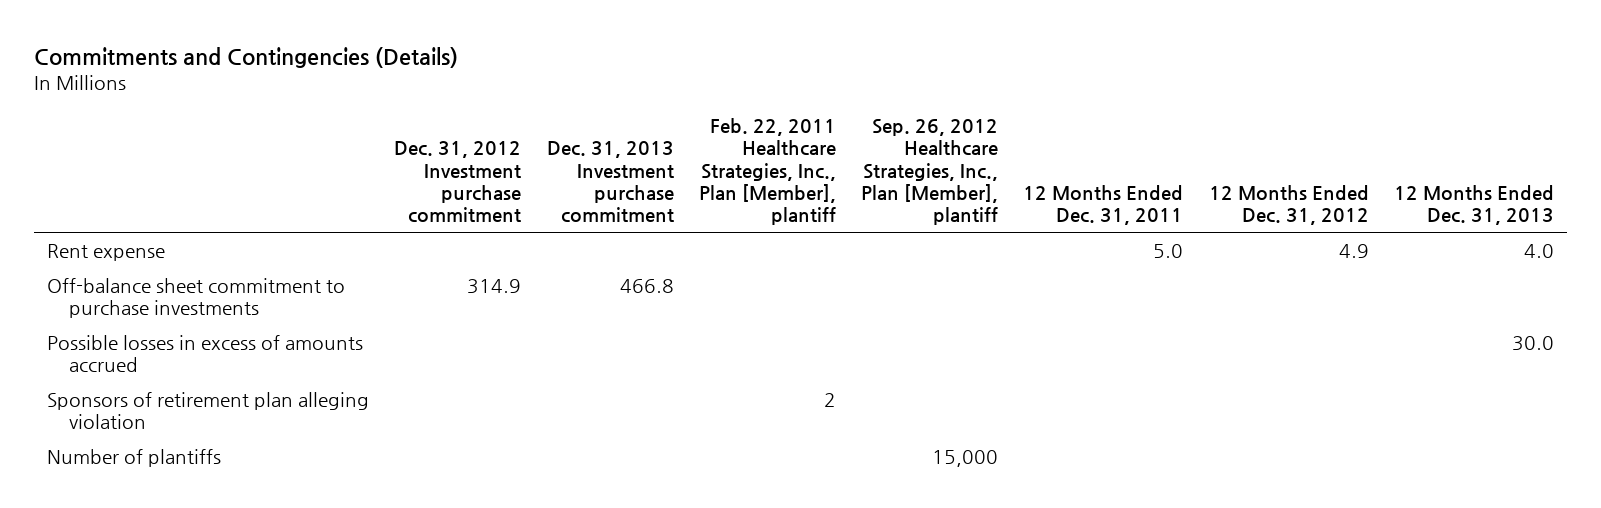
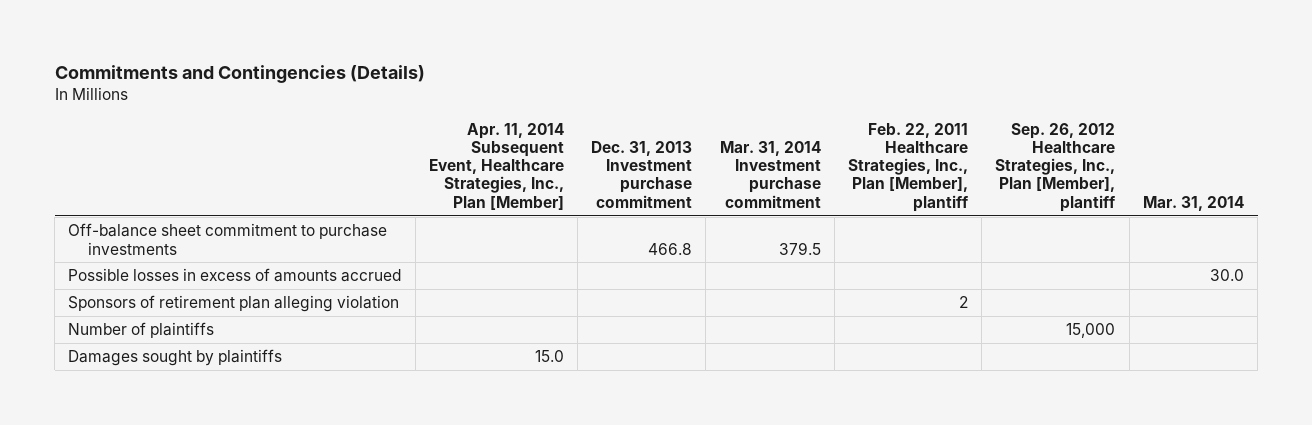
[394,141,522,224] Dec. 31, 2012 Investment purchase commitment -> none
[1023,184,1184,226] 12 Months Ended Dec. 31, 2011 -> none
[1208,184,1369,226] 12 Months Ended Dec. 31, 2012 -> none
[1394,184,1555,226] 12 Months Ended Dec. 31, 2013 -> none
none -> [428,123,564,210] Apr. 11, 2014 Subsequent Event, Healthcare Strategies, Inc., Plan [Member]
none -> [719,141,821,208] Mar. 31, 2014 Investment purchase commitment
none -> [1142,195,1244,211] Mar. 31, 2014
[47,243,166,261] Rent expense -> none
[47,448,222,467] Number of plantiffs -> [68,322,215,339] Number of plaintiffs
none -> [68,349,283,367] Damages sought by plaintiffs

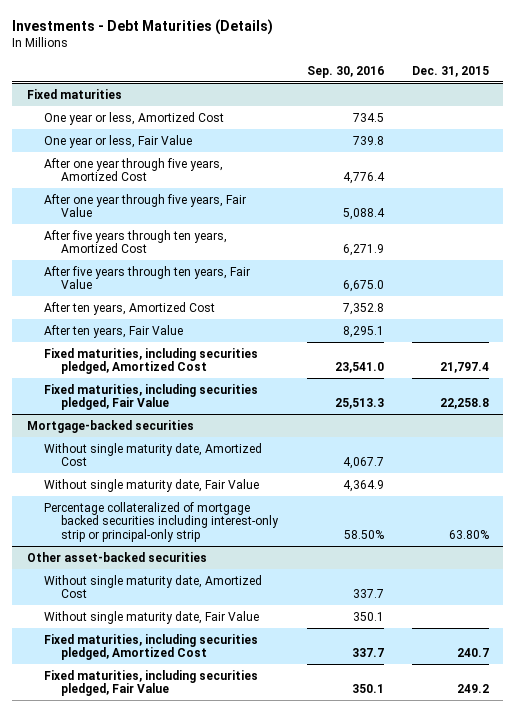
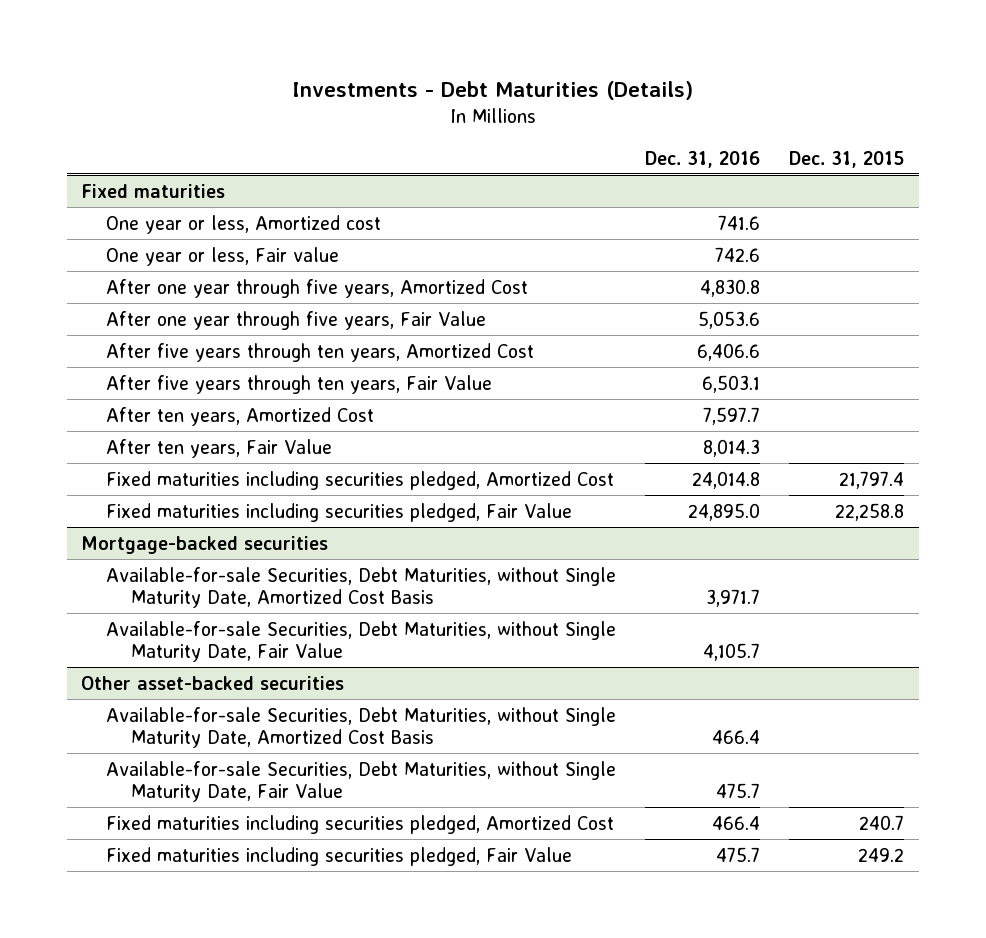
[306,65,384,78] Sep. 30, 2016 -> none
none -> [645,150,761,168] Dec. 31, 2016
[44,111,225,125] One year or less, Amortized Cost -> [106,214,382,234] One year or less, Amortized cost
[44,134,193,148] One year or less, Fair Value -> [106,246,340,266] One year or less, Fair value
[44,347,259,375] Fixed maturities, including securities pledged, Amortized Cost -> [106,470,615,490] Fixed maturities including securities pledged, Amortized Cost
[44,383,259,411] Fixed maturities, including securities pledged, Fair Value -> [106,502,573,522] Fixed maturities including securities pledged, Fair Value
[44,501,280,543] Percentage collateralized of mortgage backed securities including interest-only strip or principal-only strip -> none
[44,442,263,467] Without single maturity date, Amortized Cost -> [106,566,617,609] Available-for-sale Securities, Debt Maturities, without Single Maturity Date, Amortized Cost Basis
[44,478,260,492] Without single maturity date, Fair Value -> [106,620,617,663] Available-for-sale Securities, Debt Maturities, without Single Maturity Date, Fair Value
[44,574,263,599] Without single maturity date, Amortized Cost -> [106,706,617,749] Available-for-sale Securities, Debt Maturities, without Single Maturity Date, Amortized Cost Basis
[44,610,260,624] Without single maturity date, Fair Value -> [106,760,617,803] Available-for-sale Securities, Debt Maturities, without Single Maturity Date, Fair Value
[44,633,259,661] Fixed maturities, including securities pledged, Amortized Cost -> [106,814,615,834] Fixed maturities including securities pledged, Amortized Cost
[44,669,259,697] Fixed maturities, including securities pledged, Fair Value -> [106,846,573,866] Fixed maturities including securities pledged, Fair Value

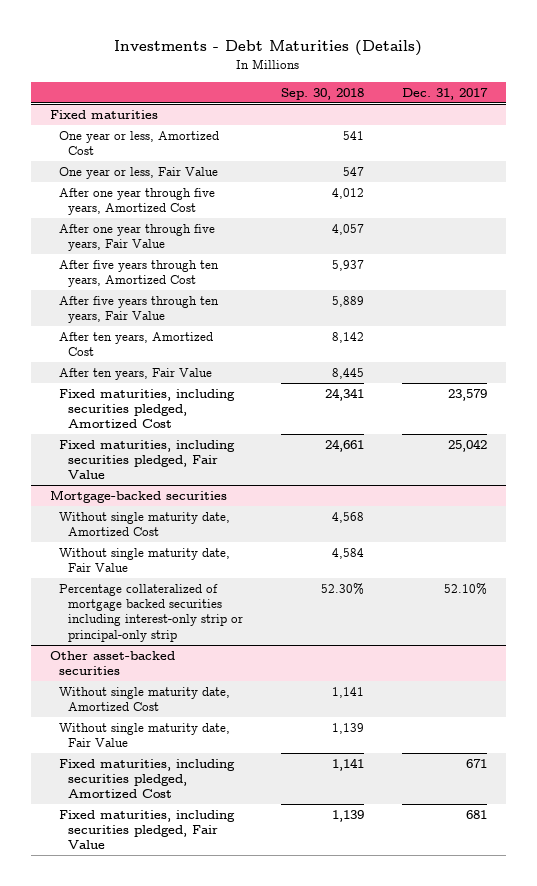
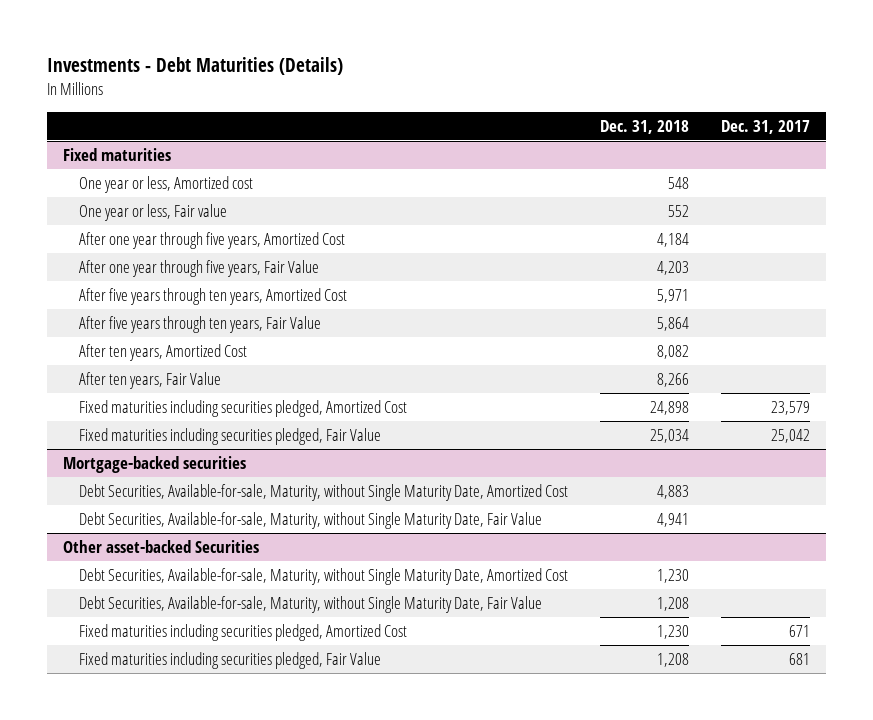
[281,87,365,100] Sep. 30, 2018 -> none
none -> [600,119,690,134] Dec. 31, 2018
[59,130,220,156] One year or less, Amortized Cost -> [79,176,254,194] One year or less, Amortized cost
[59,166,219,179] One year or less, Fair Value -> [79,204,228,222] One year or less, Fair value
[59,388,236,429] Fixed maturities, including securities pledged, Amortized Cost -> [79,400,408,418] Fixed maturities including securities pledged, Amortized Cost
[59,439,236,480] Fixed maturities, including securities pledged, Fair Value -> [79,428,382,446] Fixed maturities including securities pledged, Fair Value
[59,583,244,642] Percentage collateralized of mortgage backed securities including interest-only strip or principal-only strip -> none
[59,511,231,537] Without single maturity date, Amortized Cost -> [79,484,569,502] Debt Securities, Available-for-sale, Maturity, without Single Maturity Date, Amortized Cost
[59,547,231,573] Without single maturity date, Fair Value -> [79,512,543,530] Debt Securities, Available-for-sale, Maturity, without Single Maturity Date, Fair Value
[50,650,176,676] Other asset-backed securities -> [62,540,259,554] Other asset-backed Securities
[59,686,231,712] Without single maturity date, Amortized Cost -> [79,568,569,586] Debt Securities, Available-for-sale, Maturity, without Single Maturity Date, Amortized Cost
[59,722,231,748] Without single maturity date, Fair Value -> [79,596,543,614] Debt Securities, Available-for-sale, Maturity, without Single Maturity Date, Fair Value
[59,758,236,799] Fixed maturities, including securities pledged, Amortized Cost -> [79,624,408,642] Fixed maturities including securities pledged, Amortized Cost
[59,809,236,850] Fixed maturities, including securities pledged, Fair Value -> [79,652,382,670] Fixed maturities including securities pledged, Fair Value

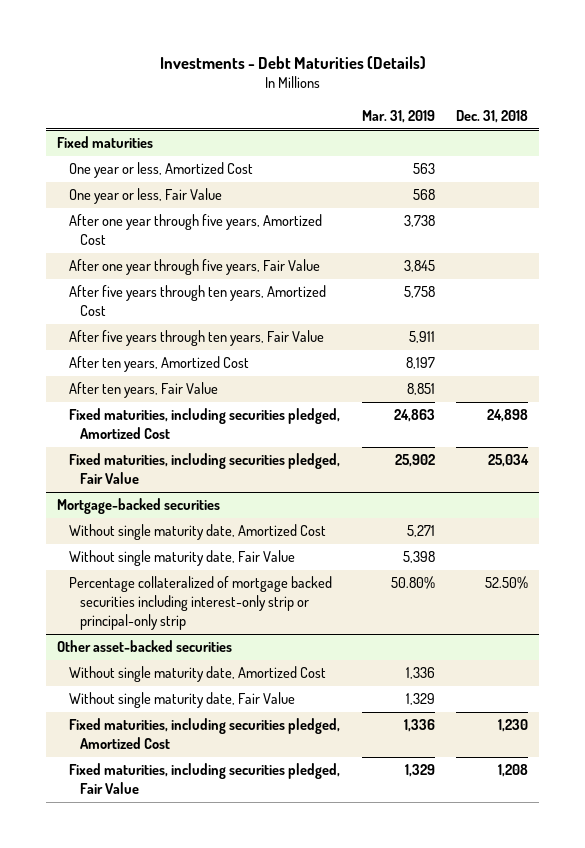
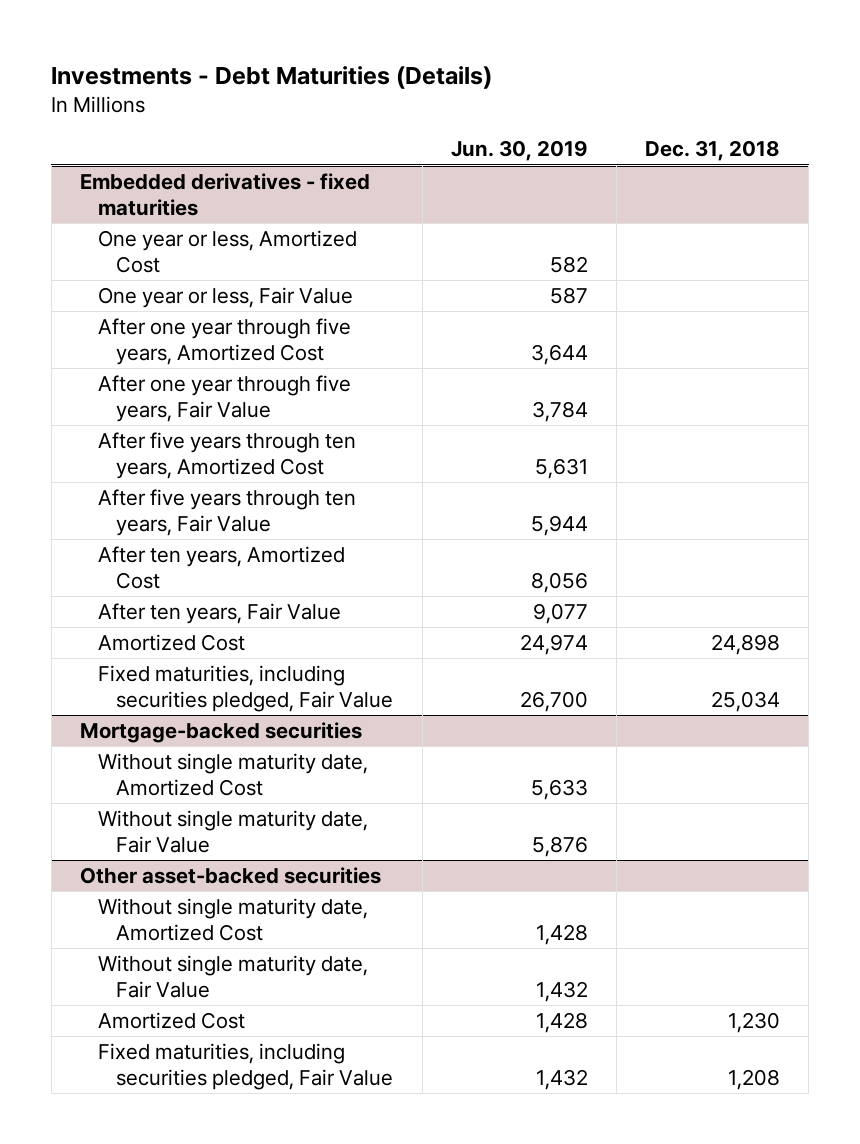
[361,110,435,124] Mar. 31, 2019 -> none
none -> [450,140,588,162] Jun. 30, 2019
[57,136,154,149] Fixed maturities -> [79,173,370,216] Embedded derivatives - fixed maturities
[68,408,340,440] Fixed maturities, including securities pledged, Amortized Cost -> [98,634,246,652] Amortized Cost
[68,576,332,630] Percentage collateralized of mortgage backed securities including interest-only strip or principal-only strip -> none
[68,718,340,750] Fixed maturities, including securities pledged, Amortized Cost -> [98,1012,246,1030] Amortized Cost

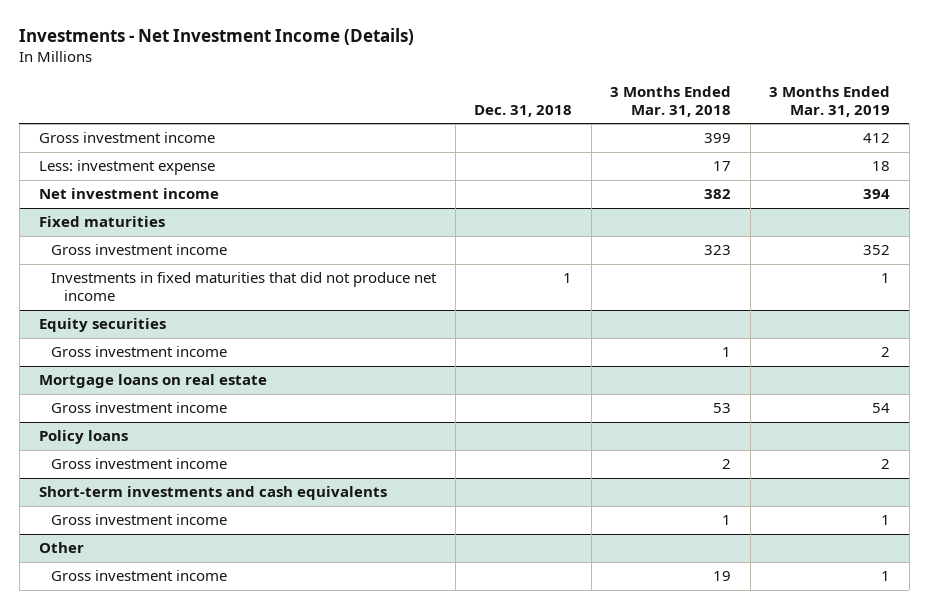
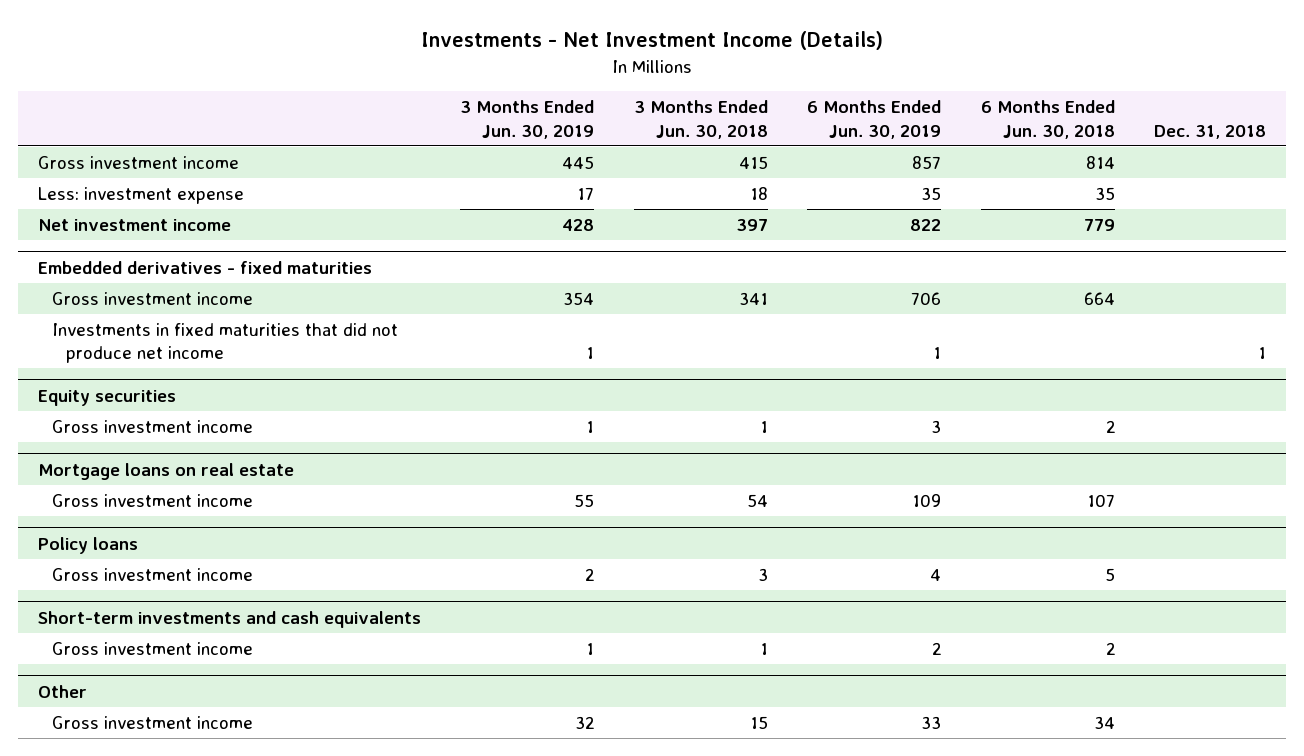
[610,85,732,117] 3 Months Ended Mar. 31, 2018 -> none
[769,85,891,117] 3 Months Ended Mar. 31, 2019 -> none
none -> [460,100,595,139] 3 Months Ended Jun. 30, 2019
none -> [633,100,768,139] 3 Months Ended Jun. 30, 2018
none -> [807,100,942,139] 6 Months Ended Jun. 30, 2019
none -> [980,100,1115,139] 6 Months Ended Jun. 30, 2018
[38,216,165,228] Fixed maturities -> [37,260,372,274] Embedded derivatives - fixed maturities

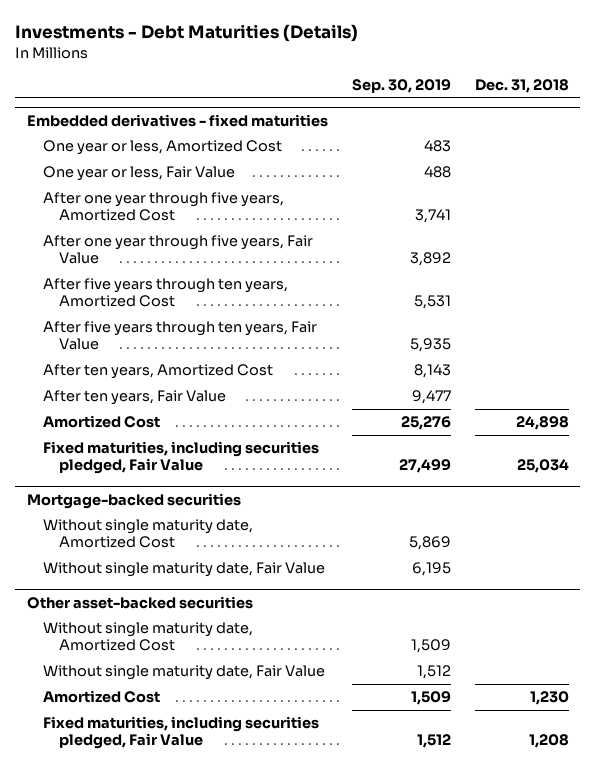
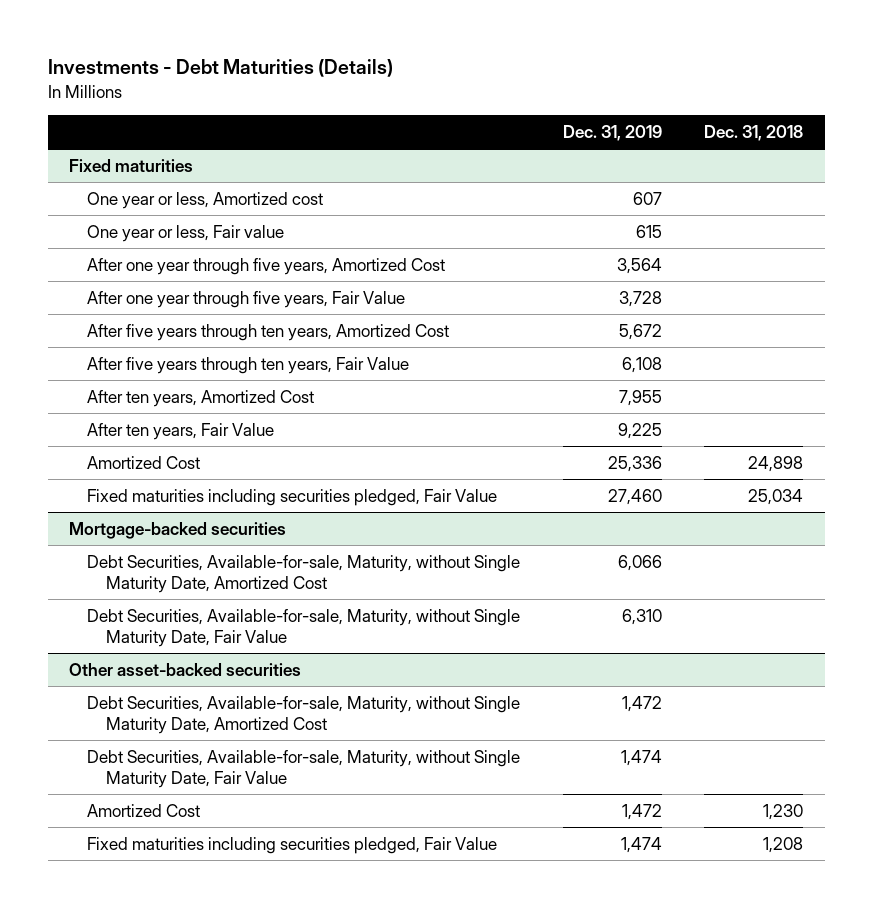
[351,79,451,94] Sep. 30, 2019 -> none
none -> [562,124,662,141] Dec. 31, 2019
[27,113,329,127] Embedded derivatives - fixed maturities -> [69,158,194,172] Fixed maturities
[42,140,282,156] One year or less, Amortized Cost -> [87,191,324,209] One year or less, Amortized cost
[42,166,235,182] One year or less, Fair Value -> [87,224,285,242] One year or less, Fair value
[42,441,319,475] Fixed maturities, including securities pledged, Fair Value -> [87,488,498,506] Fixed maturities including securities pledged, Fair Value
[42,519,253,549] Without single maturity date, Amortized Cost -> [87,554,521,593] Debt Securities, Available-for-sale, Maturity, without Single Maturity Date, Amortized Cost
[42,562,325,578] Without single maturity date, Fair Value -> [87,608,521,647] Debt Securities, Available-for-sale, Maturity, without Single Maturity Date, Fair Value
[42,622,253,652] Without single maturity date, Amortized Cost -> [87,695,521,734] Debt Securities, Available-for-sale, Maturity, without Single Maturity Date, Amortized Cost
[42,665,325,681] Without single maturity date, Fair Value -> [87,749,521,788] Debt Securities, Available-for-sale, Maturity, without Single Maturity Date, Fair Value
[42,716,319,750] Fixed maturities, including securities pledged, Fair Value -> [87,836,498,854] Fixed maturities including securities pledged, Fair Value

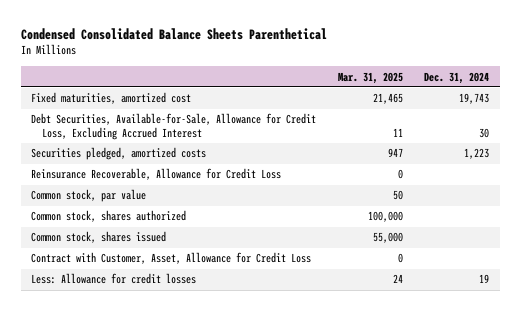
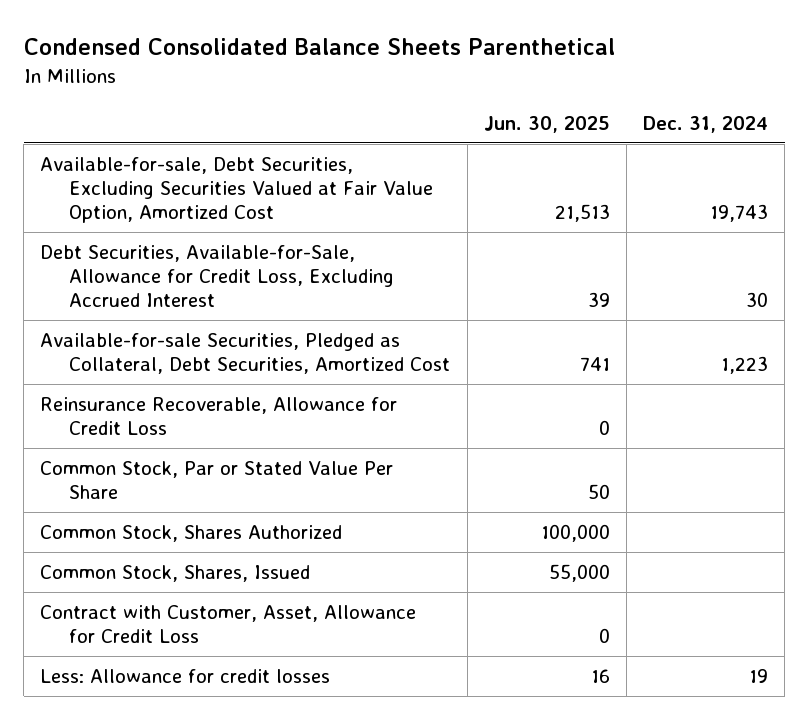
[337,71,403,84] Mar. 31, 2025 -> none
none -> [483,115,610,133] Jun. 30, 2025
[31,92,192,105] Fixed maturities, amortized cost -> [40,156,434,223] Available-for-sale, Debt Securities, Excluding Securities Valued at Fair Value Option, Amortized Cost
[31,147,207,161] Securities pledged, amortized costs -> [40,332,451,374] Available-for-sale Securities, Pledged as Collateral, Debt Securities, Amortized Cost
[31,189,147,203] Common stock, par value -> [40,460,394,499] Common Stock, Par or Stated Value Per Share
[31,210,187,223] Common stock, shares authorized -> [40,524,343,542] Common Stock, Shares Authorized
[31,231,167,244] Common stock, shares issued -> [40,564,311,582] Common Stock, Shares, Issued

